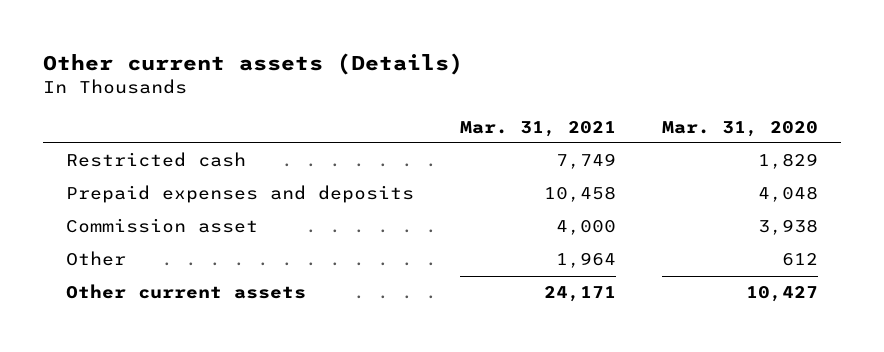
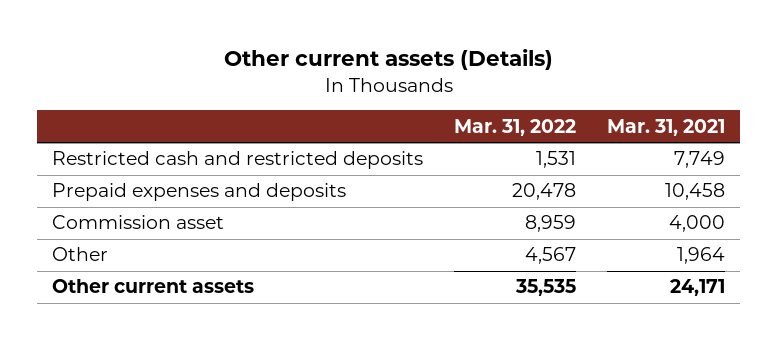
[661,120,818,137] Mar. 31, 2020 -> none
none -> [454,118,577,136] Mar. 31, 2022
[66,152,247,168] Restricted cash -> [52,151,424,170] Restricted cash and restricted deposits

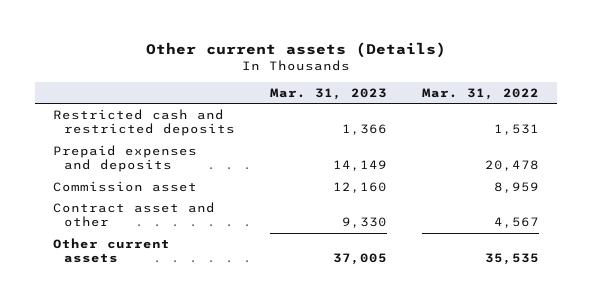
[606,118,725,136] Mar. 31, 2021 -> none
none -> [269,87,387,100] Mar. 31, 2023
[52,247,109,262] Other -> [52,201,215,228] Contract asset and other

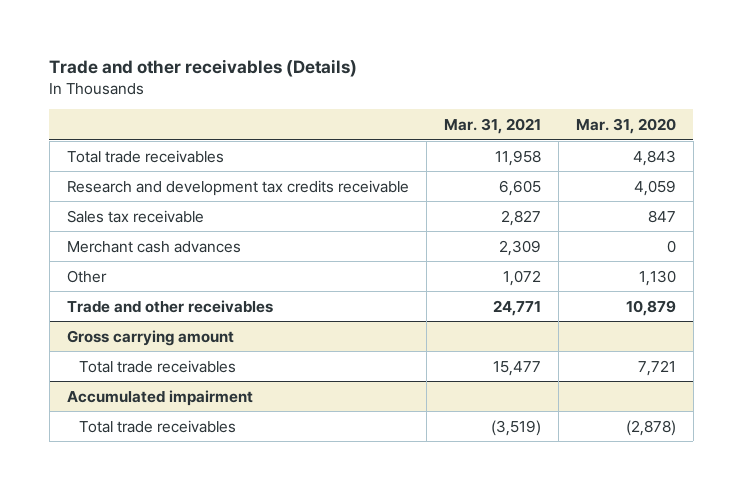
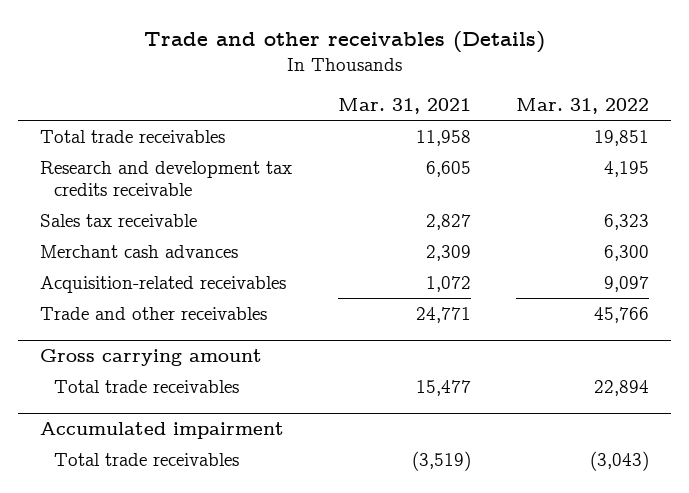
[575,118,676,135] Mar. 31, 2020 -> none
none -> [515,98,649,115] Mar. 31, 2022
[66,269,107,283] Other -> [40,275,287,293] Acquisition-related receivables

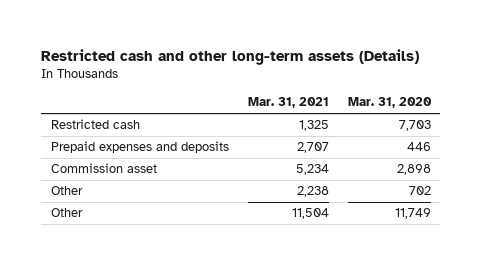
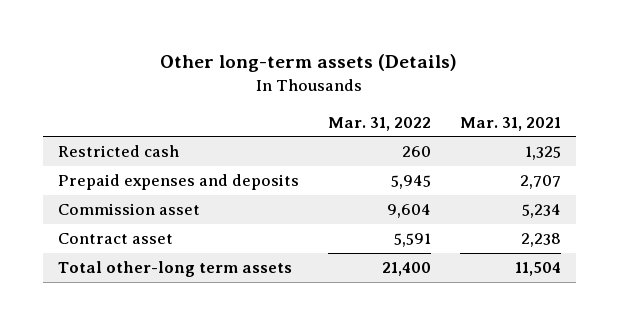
[41,48,420,65] Restricted cash and other long-term assets (Details) -> [160,54,458,73] Other long-term assets (Details)
[347,97,432,109] Mar. 31, 2020 -> none
none -> [327,116,431,131] Mar. 31, 2022
[50,186,83,196] Other -> [57,233,173,245] Contract asset
[50,208,83,218] Other -> [57,261,292,278] Total other-long term assets

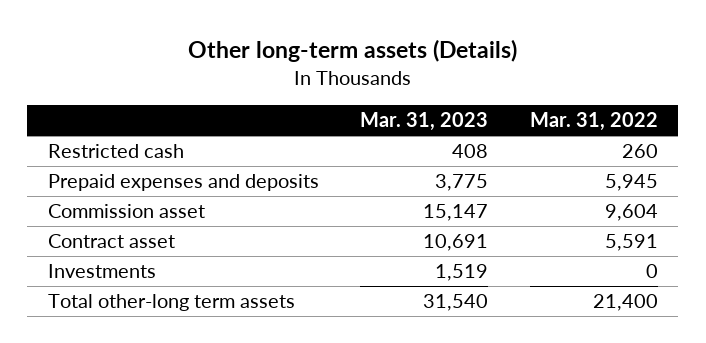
[460,116,562,131] Mar. 31, 2021 -> none
none -> [360,111,489,131] Mar. 31, 2023
none -> [47,264,156,279] Investments

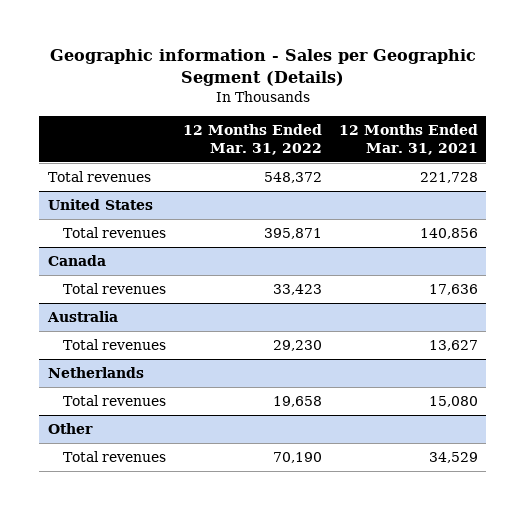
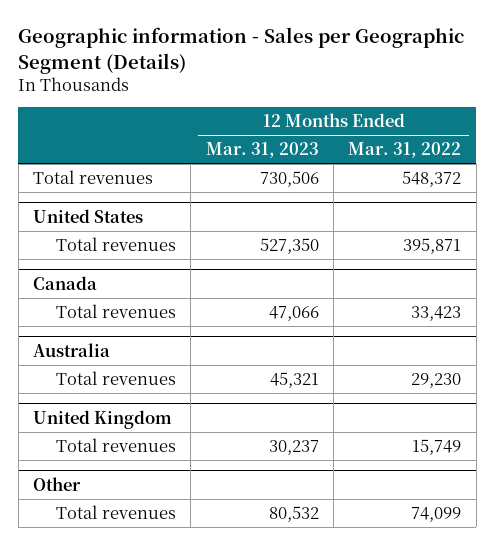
[338,124,478,156] 12 Months Ended Mar. 31, 2021 -> none
none -> [205,142,319,159] Mar. 31, 2023
[47,367,144,379] Netherlands -> none
none -> [33,409,173,429] United Kingdom
[272,396,322,408] 19,658 -> [412,438,462,455] 15,749
[272,452,322,464] 70,190 -> [411,506,462,522] 74,099

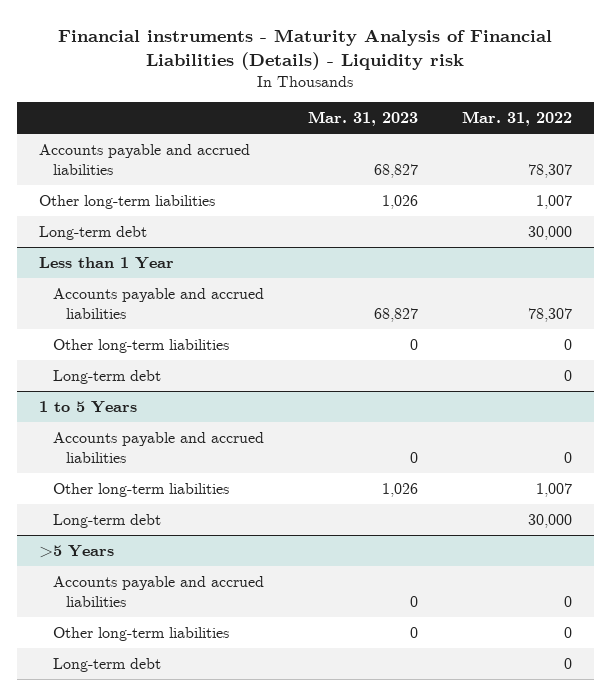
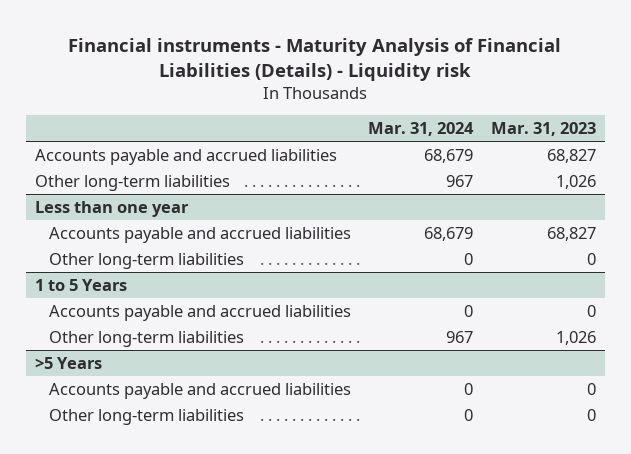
[461,111,572,127] Mar. 31, 2022 -> none
none -> [368,122,475,137] Mar. 31, 2024
[39,226,148,241] Long-term debt -> none
[39,257,175,270] Less than 1 Year -> [35,200,190,217] Less than one year
[52,370,161,385] Long-term debt -> none
[52,514,161,529] Long-term debt -> none
[52,658,161,673] Long-term debt -> none

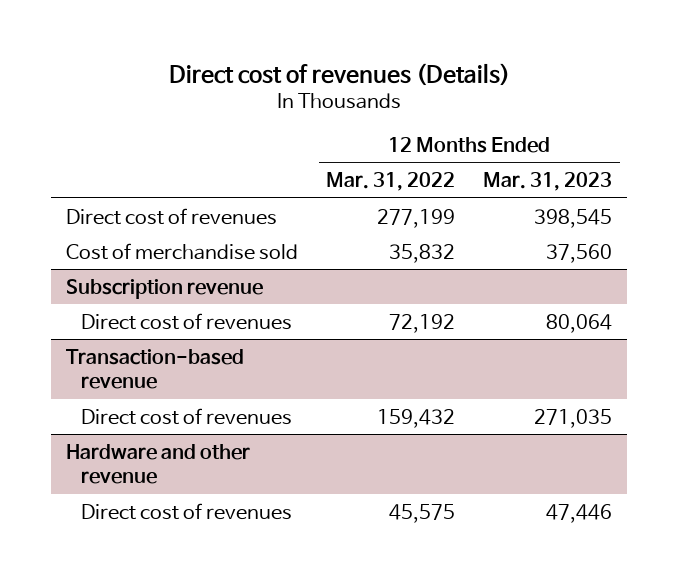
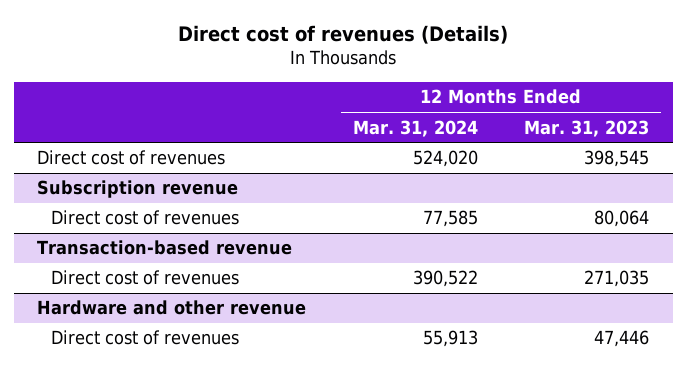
[326,172,456,192] Mar. 31, 2022 -> none
none -> [352,119,478,137] Mar. 31, 2024
[65,242,298,260] Cost of merchandise sold -> none

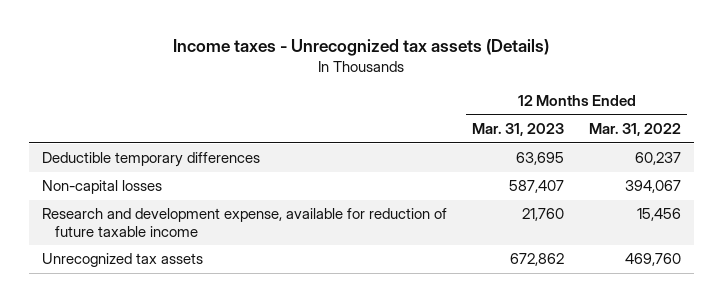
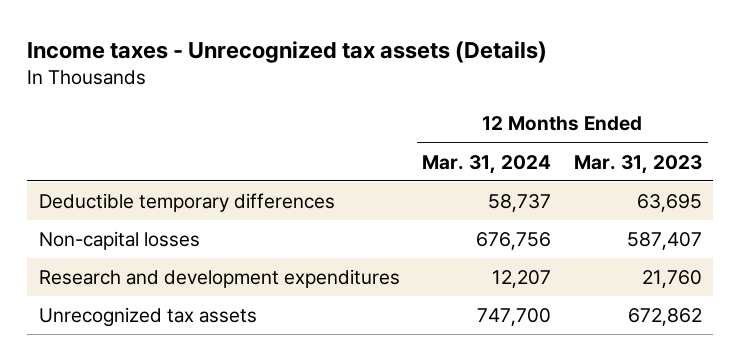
[589,123,682,137] Mar. 31, 2022 -> none
none -> [422,154,552,174] Mar. 31, 2024
[41,208,447,237] Research and development expense, available for reduction of future taxable income -> [38,269,400,289] Research and development expenditures

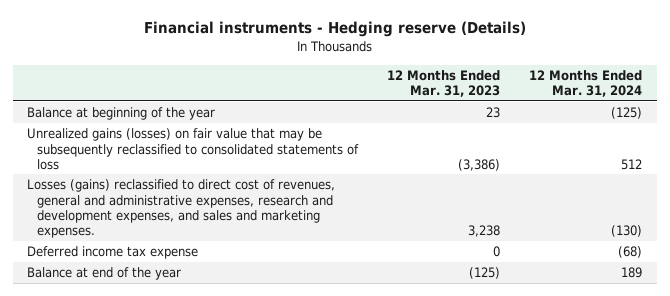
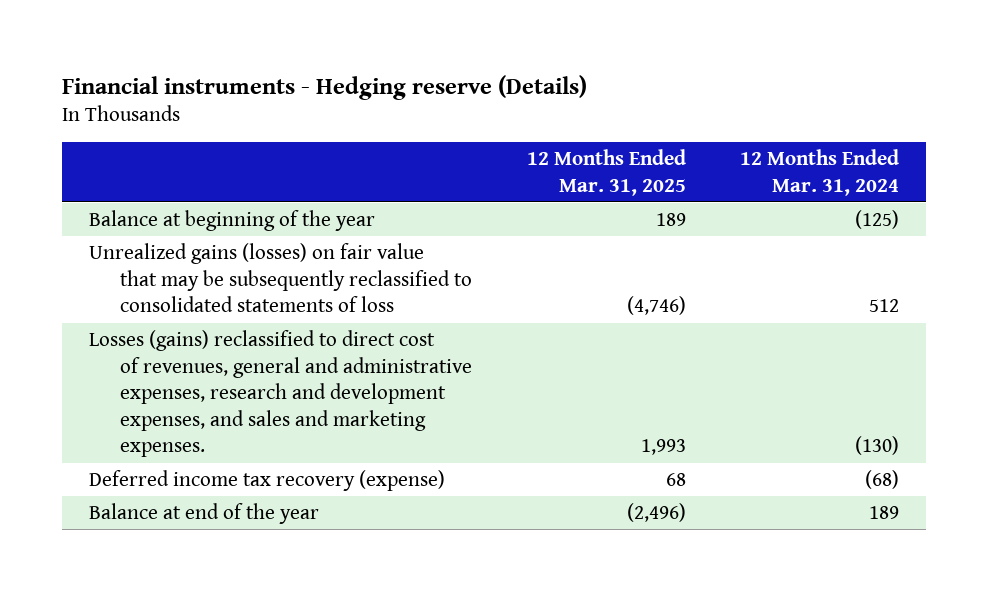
[387,69,501,98] 12 Months Ended Mar. 31, 2023 -> none
none -> [526,148,686,196] 12 Months Ended Mar. 31, 2025
[27,246,199,260] Deferred income tax expense -> [89,470,446,492] Deferred income tax recovery (expense)

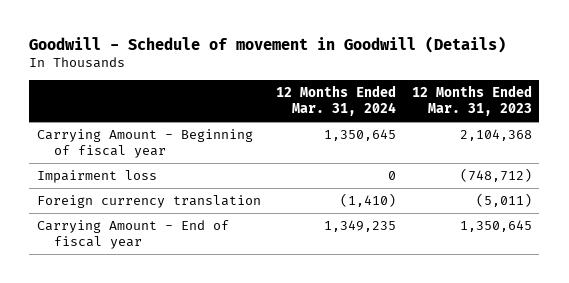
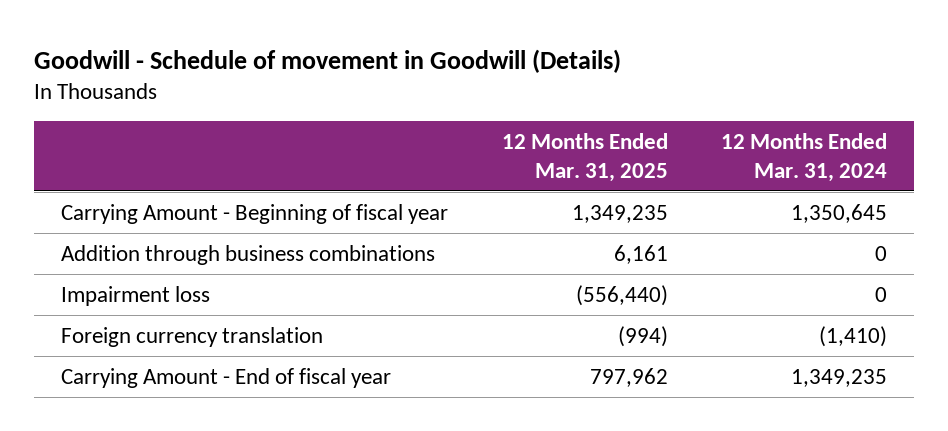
[411,85,532,117] 12 Months Ended Mar. 31, 2023 -> none
none -> [501,132,668,182] 12 Months Ended Mar. 31, 2025
none -> [61,244,436,265] Addition through business combinations

